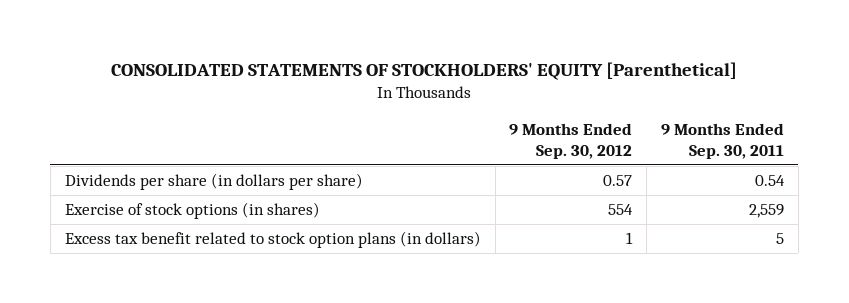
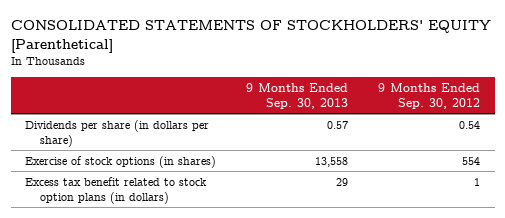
[660,122,784,159] 9 Months Ended Sep. 30, 2011 -> none
none -> [246,82,349,110] 9 Months Ended Sep. 30, 2013
[603,175,633,187] 0.57 -> [458,120,480,129] 0.54

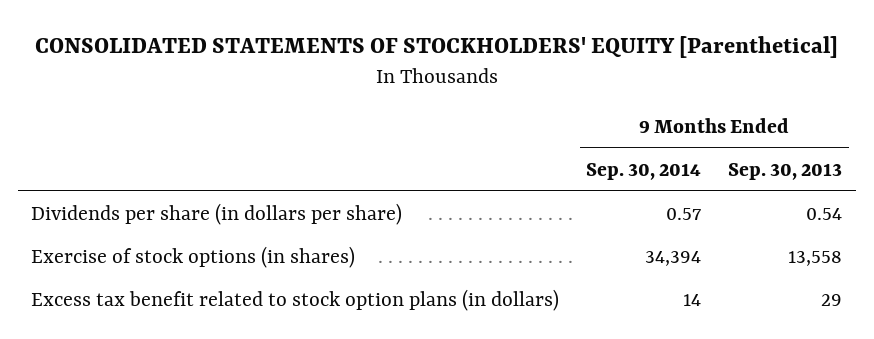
[377,82,480,110] 9 Months Ended Sep. 30, 2012 -> none
none -> [586,162,702,180] Sep. 30, 2014
[327,120,349,129] 0.57 -> [806,207,843,220] 0.54

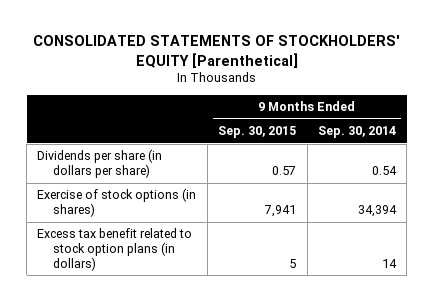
[728,162,843,180] Sep. 30, 2013 -> none
none -> [218,126,297,139] Sep. 30, 2015
[666,207,702,220] 0.57 -> [371,166,397,176] 0.54

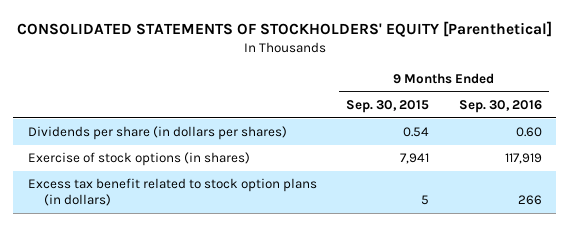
[317,126,396,139] Sep. 30, 2014 -> none
none -> [458,99,542,113] Sep. 30, 2016
[37,149,163,179] Dividends per share (in dollars per share) -> [27,126,287,141] Dividends per share (in dollars per shares)
[272,166,297,176] 0.57 -> [403,127,430,138] 0.54

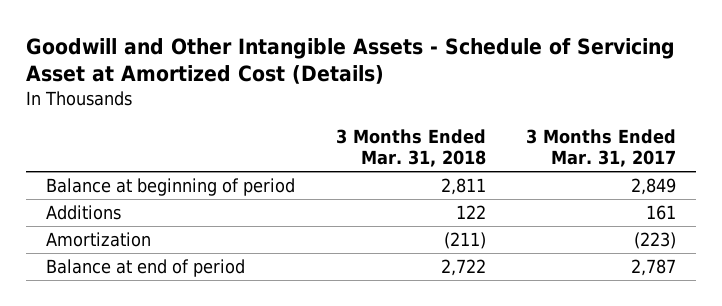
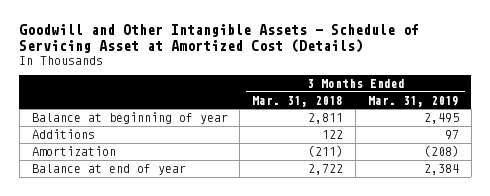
[526,129,677,167] 3 Months Ended Mar. 31, 2017 -> none
none -> [367,95,459,107] Mar. 31, 2019
[46,178,296,197] Balance at beginning of period -> [31,111,228,124] Balance at beginning of year
[46,259,246,278] Balance at end of period -> [31,163,186,175] Balance at end of year

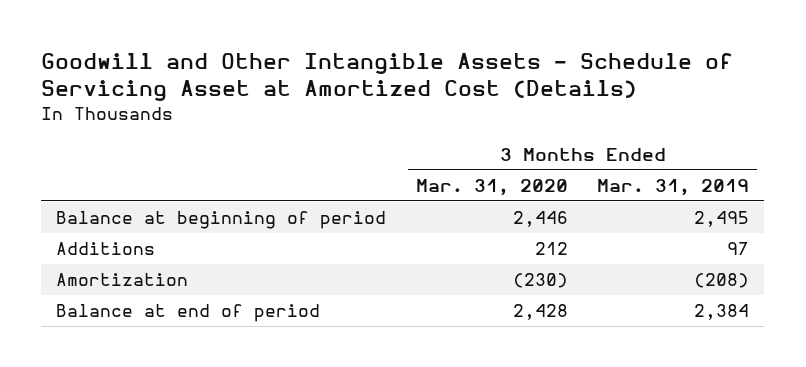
[252,95,344,107] Mar. 31, 2018 -> none
none -> [415,178,568,196] Mar. 31, 2020
[31,111,228,124] Balance at beginning of year -> [56,211,387,230] Balance at beginning of period
[31,163,186,175] Balance at end of year -> [56,304,321,323] Balance at end of period

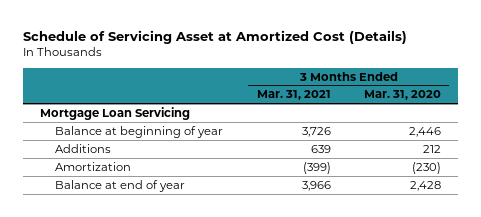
[41,52,734,102] Goodwill and Other Intangible Assets - Schedule of Servicing Asset at Amortized Cost (Details) -> [23,29,408,44] Schedule of Servicing Asset at Amortized Cost (Details)
[597,178,750,196] Mar. 31, 2019 -> none
none -> [256,90,331,101] Mar. 31, 2021
none -> [39,106,190,120] Mortgage Loan Servicing
[56,211,387,230] Balance at beginning of period -> [55,125,224,138] Balance at beginning of year
[56,304,321,323] Balance at end of period -> [55,179,186,192] Balance at end of year

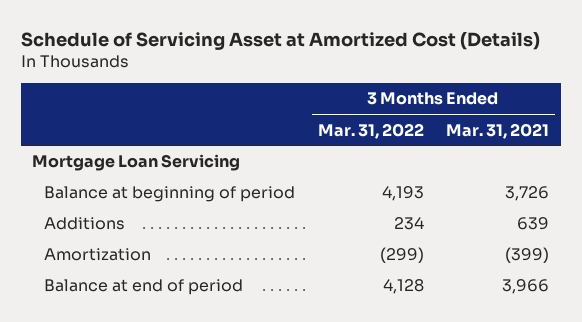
[363,90,441,101] Mar. 31, 2020 -> none
none -> [317,122,424,139] Mar. 31, 2022
[55,125,224,138] Balance at beginning of year -> [43,186,295,203] Balance at beginning of period
[55,179,186,192] Balance at end of year -> [43,279,243,296] Balance at end of period

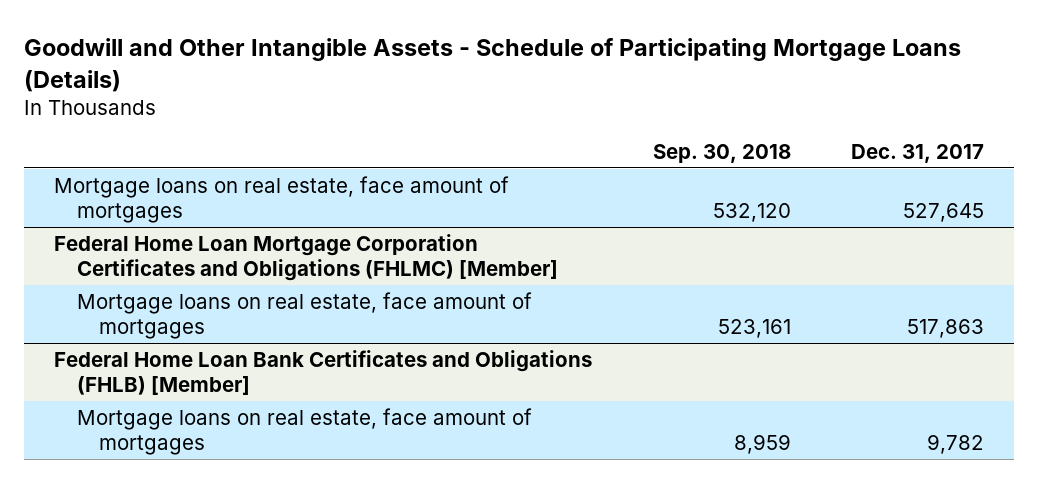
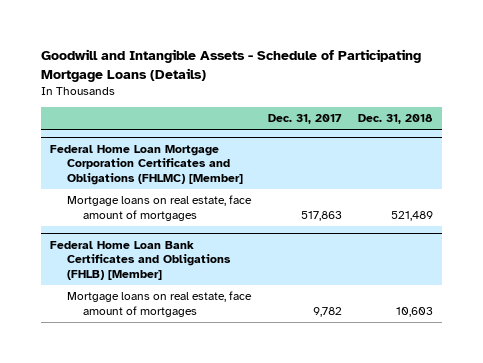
[24,37,962,92] Goodwill and Other Intangible Assets - Schedule of Participating Mortgage Loans (Details) -> [41,48,422,82] Goodwill and Intangible Assets - Schedule of Participating Mortgage Loans (Details)
[652,144,791,164] Sep. 30, 2018 -> none
none -> [358,114,434,125] Dec. 31, 2018
[54,175,510,224] Mortgage loans on real estate, face amount of mortgages -> none

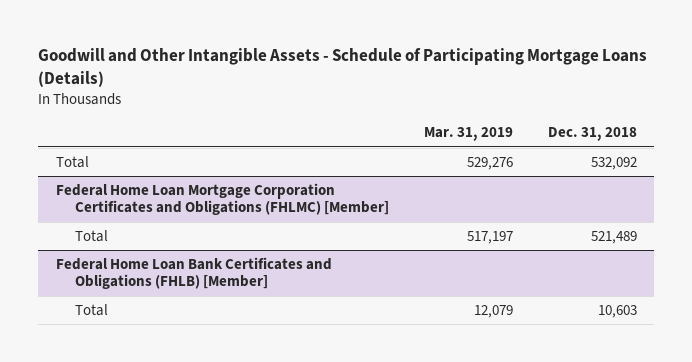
[41,48,422,82] Goodwill and Intangible Assets - Schedule of Participating Mortgage Loans (Details) -> [38,47,648,87] Goodwill and Other Intangible Assets - Schedule of Participating Mortgage Loans (Details)
[267,114,342,125] Dec. 31, 2017 -> none
none -> [423,127,513,142] Mar. 31, 2019
none -> [55,155,89,168] Total
[66,195,252,221] Mortgage loans on real estate, face amount of mortgages -> [74,229,108,242] Total
[66,291,252,317] Mortgage loans on real estate, face amount of mortgages -> [74,303,108,316] Total

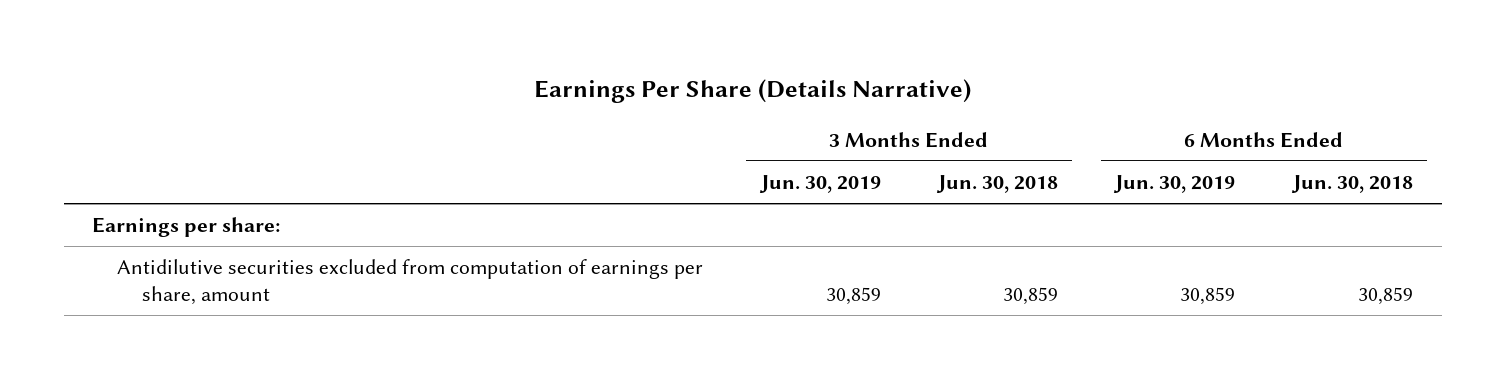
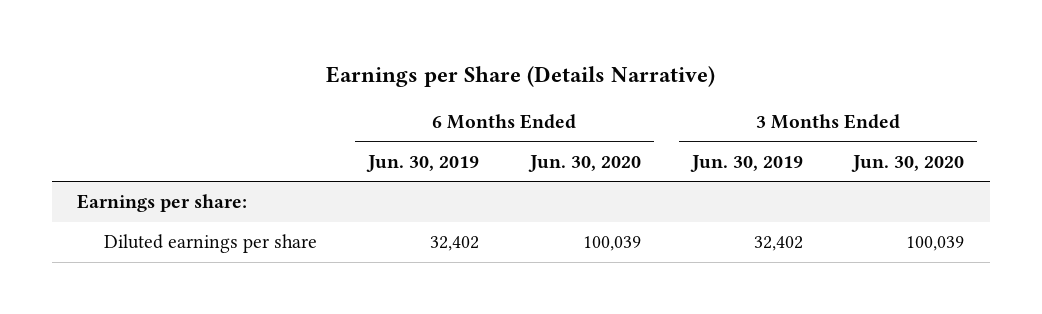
[533,79,971,104] Earnings Per Share (Details Narrative) -> [325,66,715,88] Earnings per Share (Details Narrative)
[936,175,1059,194] Jun. 30, 2018 -> none
[1290,175,1413,194] Jun. 30, 2018 -> none
none -> [527,154,641,172] Jun. 30, 2020
none -> [851,154,965,172] Jun. 30, 2020
[117,259,704,305] Antidilutive securities excluded from computation of earnings per share, amount -> [104,234,318,254] Diluted earnings per share
[825,286,881,305] 30,859 -> [753,236,803,252] 32,402
[1180,286,1236,305] 30,859 -> [430,236,480,252] 32,402

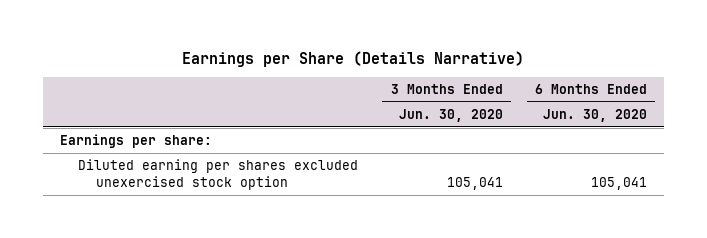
[366,154,480,172] Jun. 30, 2019 -> none
[689,154,803,172] Jun. 30, 2019 -> none
[104,234,318,254] Diluted earnings per share -> [77,159,358,191] Diluted earning per shares excluded unexercised stock option
[582,236,641,252] 100,039 -> [591,177,648,191] 105,041
[906,236,965,252] 100,039 -> [446,177,503,191] 105,041

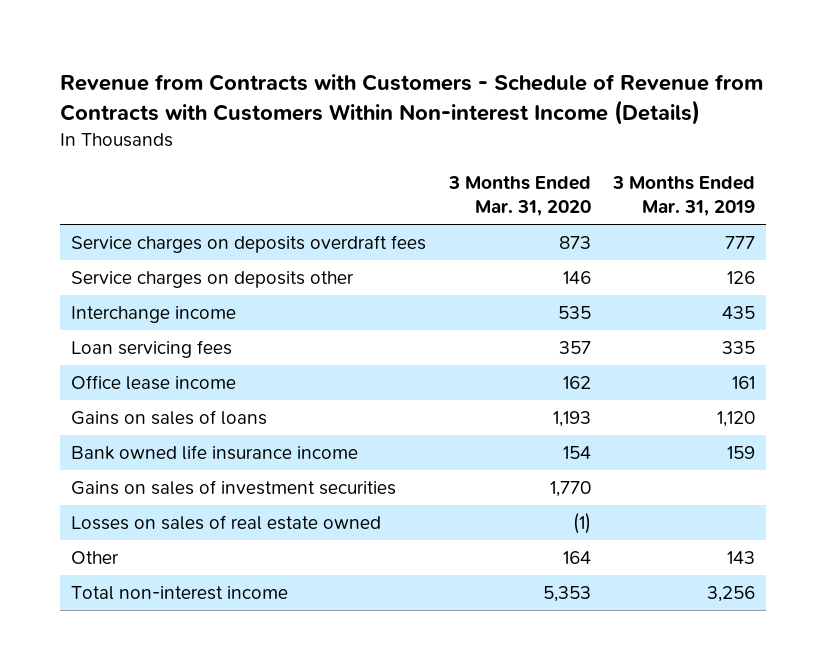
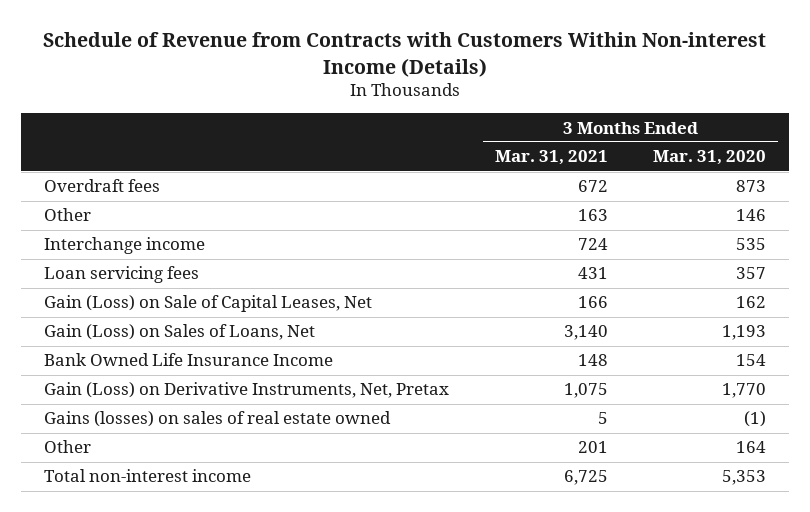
[60,73,764,125] Revenue from Contracts with Customers - Schedule of Revenue from Contracts with Customers Within Non-interest Income (Details) -> [43,32,767,77] Schedule of Revenue from Contracts with Customers Within Non-interest Income (Details)
[612,175,756,217] 3 Months Ended Mar. 31, 2019 -> none
none -> [494,150,608,166] Mar. 31, 2021
[71,235,427,254] Service charges on deposits overdraft fees -> [44,179,161,193] Overdraft fees
[71,271,355,289] Service charges on deposits other -> [44,208,92,222] Other
[71,375,237,391] Office lease income -> [44,295,373,313] Gain (Loss) on Sale of Capital Leases, Net
[71,410,268,426] Gains on sales of loans -> [44,324,316,341] Gain (Loss) on Sales of Loans, Net
[71,445,359,461] Bank owned life insurance income -> [44,353,334,367] Bank Owned Life Insurance Income
[71,480,397,496] Gains on sales of investment securities -> [44,382,450,399] Gain (Loss) on Derivative Instruments, Net, Pretax
[71,515,382,531] Losses on sales of real estate owned -> [44,411,392,428] Gains (losses) on sales of real estate owned

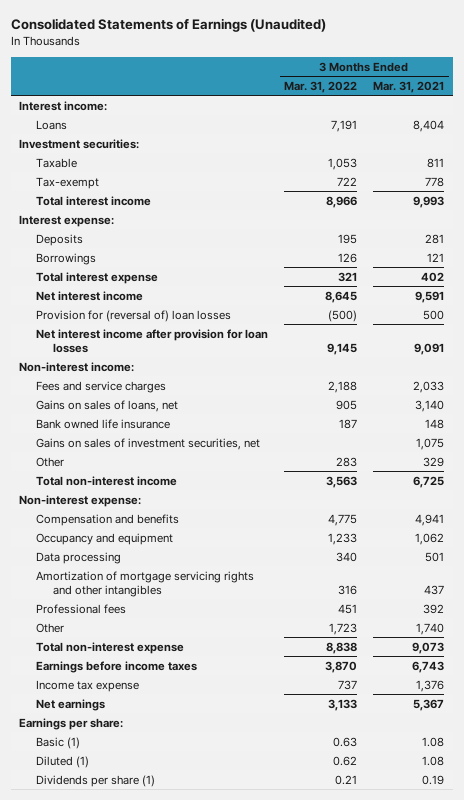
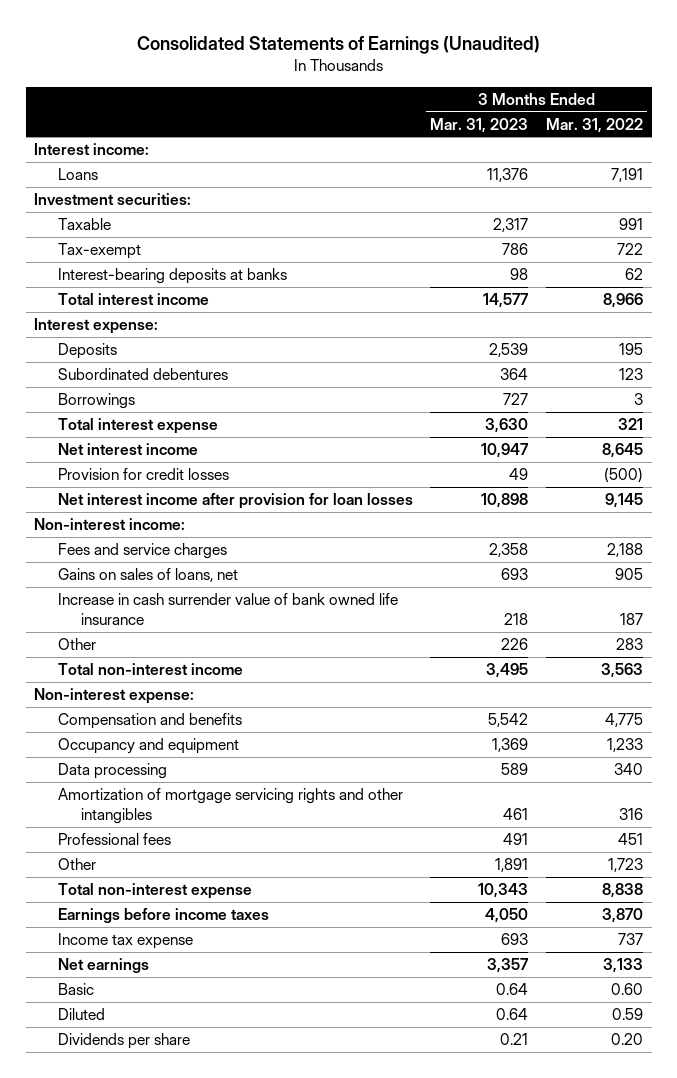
[373,80,445,93] Mar. 31, 2021 -> none
none -> [430,117,529,133] Mar. 31, 2023
[328,157,358,170] 1,053 -> [618,218,643,231] 991
none -> [57,268,287,285] Interest-bearing deposits at banks
none -> [57,368,228,381] Subordinated debentures
[338,252,358,263] 126 -> [633,393,643,406] 3
[36,309,232,322] Provision for (reversal of) loan losses -> [57,468,229,481] Provision for credit losses
[36,437,261,450] Gains on sales of investment securities, net -> none
[36,418,171,429] Bank owned life insurance -> [57,593,398,626] Increase in cash surrender value of bank owned life insurance
[19,717,124,730] Earnings per share: -> none
[36,736,81,749] Basic (1) -> [57,983,94,996] Basic
[333,736,358,747] 0.63 -> [610,983,643,996] 0.60
[36,755,90,768] Diluted (1) -> [57,1008,105,1021] Diluted
[333,755,358,766] 0.62 -> [611,1008,643,1021] 0.59
[36,774,156,787] Dividends per share (1) -> [57,1033,190,1050] Dividends per share
[335,774,358,785] 0.21 -> [610,1033,643,1046] 0.20

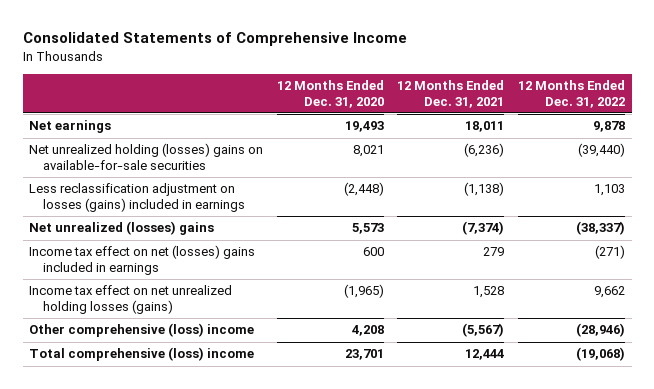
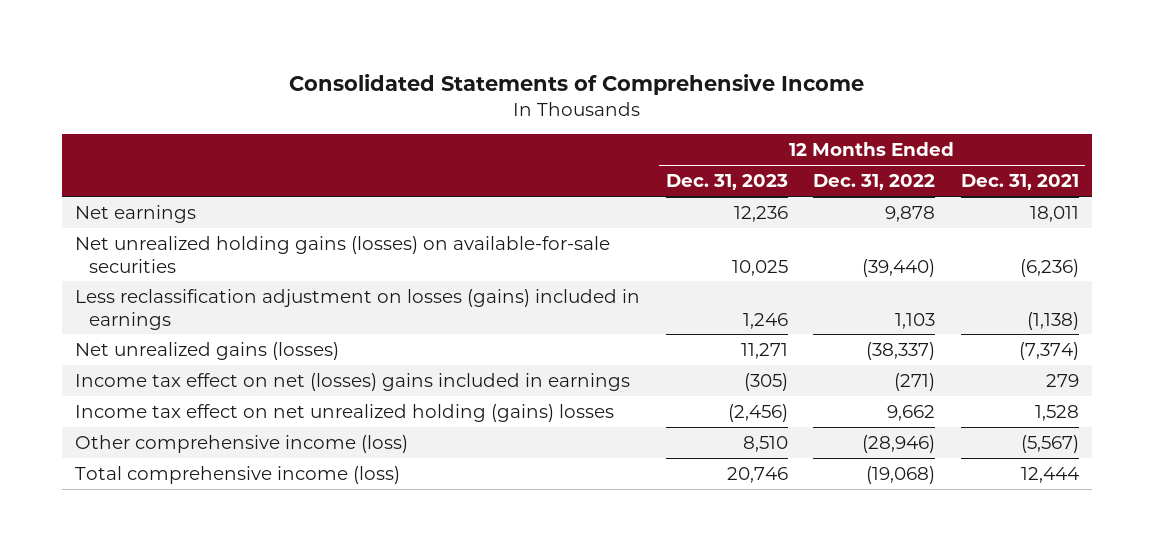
[276,80,384,108] 12 Months Ended Dec. 31, 2020 -> none
none -> [665,174,788,191] Dec. 31, 2023
[29,143,264,170] Net unrealized holding (losses) gains on available-for-sale securities -> [75,235,611,273] Net unrealized holding gains (losses) on available-for-sale securities
[29,221,215,236] Net unrealized (losses) gains -> [75,341,340,360] Net unrealized gains (losses)
[29,285,233,314] Income tax effect on net unrealized holding losses (gains) -> [75,403,615,422] Income tax effect on net unrealized holding (gains) losses
[29,323,255,338] Other comprehensive (loss) income -> [75,434,409,453] Other comprehensive income (loss)
[29,347,255,362] Total comprehensive (loss) income -> [75,465,401,484] Total comprehensive income (loss)

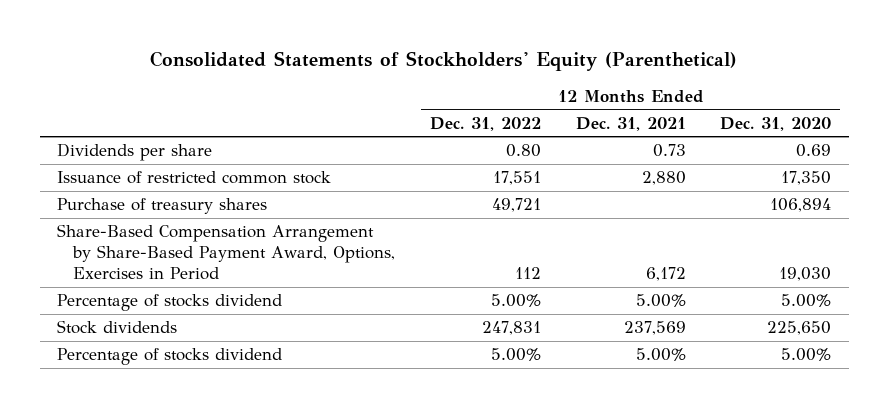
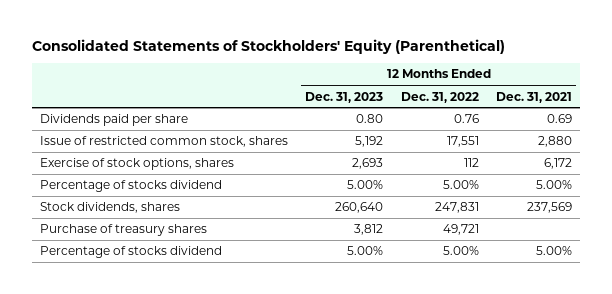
[720,116,832,131] Dec. 31, 2020 -> none
none -> [305,91,384,103] Dec. 31, 2023
[57,143,213,162] Dividends per share -> [40,114,189,127] Dividends paid per share
[505,144,541,158] 0.80 -> [453,114,479,124] 0.76
[652,144,686,158] 0.73 -> [546,114,572,124] 0.69
[57,171,332,185] Issuance of restricted common stock -> [40,136,289,148] Issue of restricted common stock, shares
[57,224,396,281] Share-Based Compensation Arrangement by Share-Based Payment Award, Options, Exercises in Period -> [40,158,235,171] Exercise of stock options, shares
[57,320,178,335] Stock dividends -> [40,202,181,214] Stock dividends, shares
[57,198,268,215] Purchase of treasury shares -> [40,224,208,237] Purchase of treasury shares

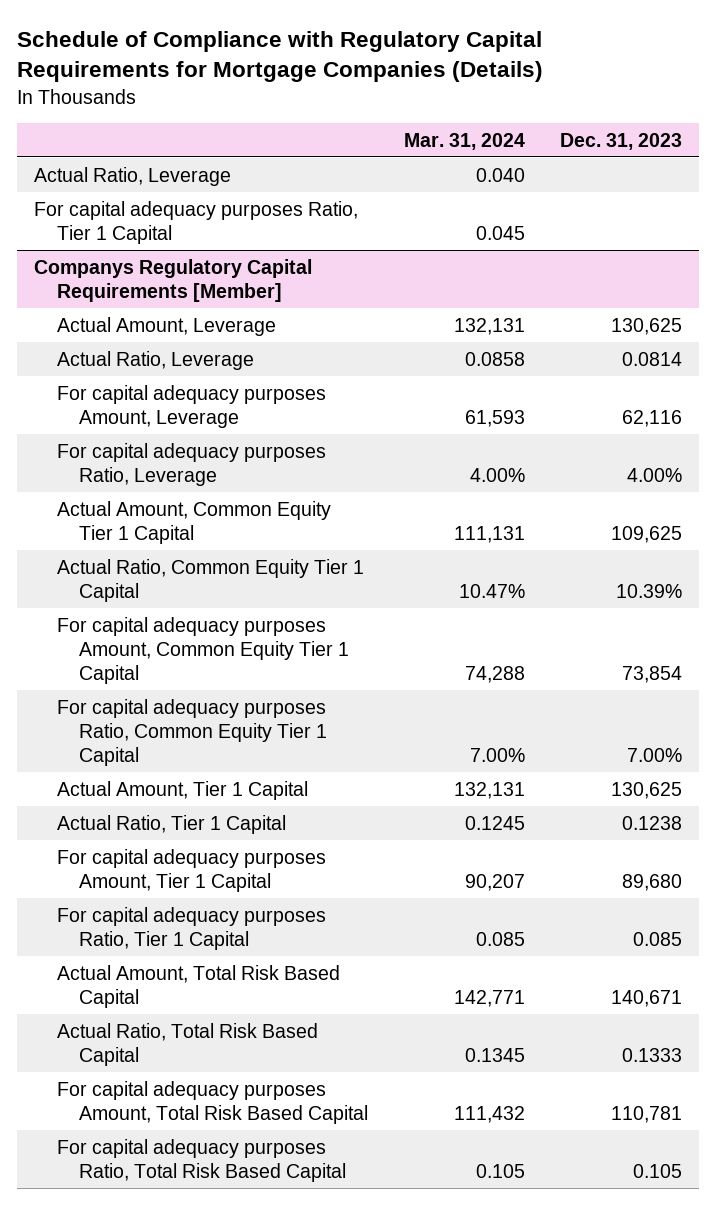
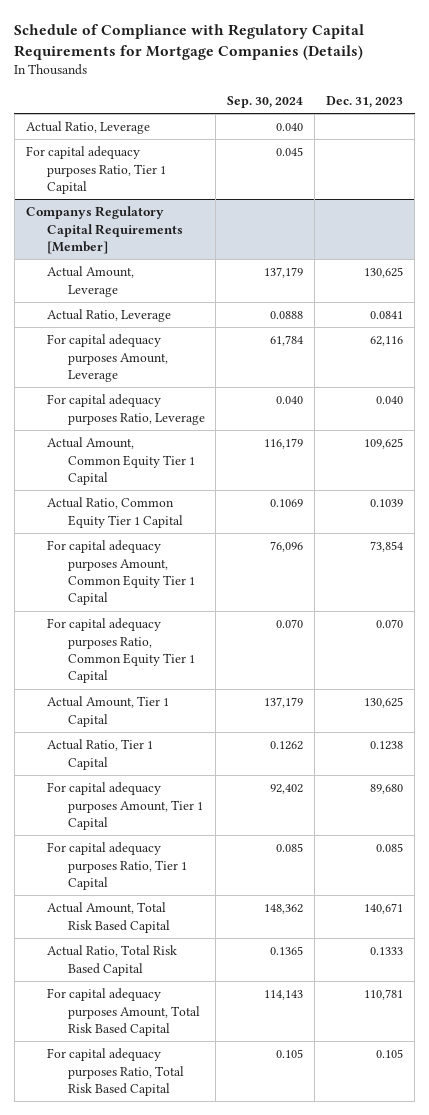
[403,132,525,150] Mar. 31, 2024 -> none
none -> [227,95,304,108] Sep. 30, 2024
[621,351,682,366] 0.0814 -> [370,311,404,320] 0.0841
[626,467,682,482] 4.00% -> [376,396,404,405] 0.040
[615,583,682,598] 10.39% -> [370,499,404,508] 0.1039
[626,747,682,762] 7.00% -> [376,619,404,629] 0.070

